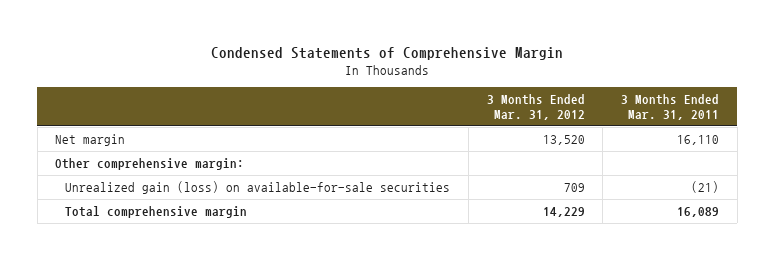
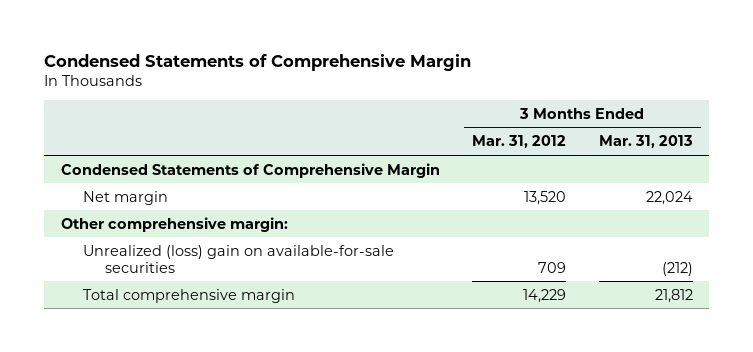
[621,93,720,120] 3 Months Ended Mar. 31, 2011 -> none
none -> [598,135,693,149] Mar. 31, 2013
none -> [60,162,440,178] Condensed Statements of Comprehensive Margin
[65,180,451,194] Unrealized gain (loss) on available-for-sale securities -> [82,244,394,273] Unrealized (loss) gain on available-for-sale securities

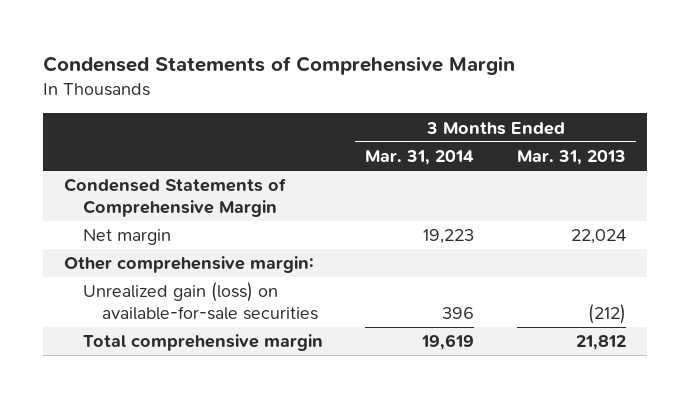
[472,135,567,149] Mar. 31, 2012 -> none
none -> [365,150,475,166] Mar. 31, 2014
[82,244,394,273] Unrealized (loss) gain on available-for-sale securities -> [83,282,319,320] Unrealized gain (loss) on available-for-sale securities

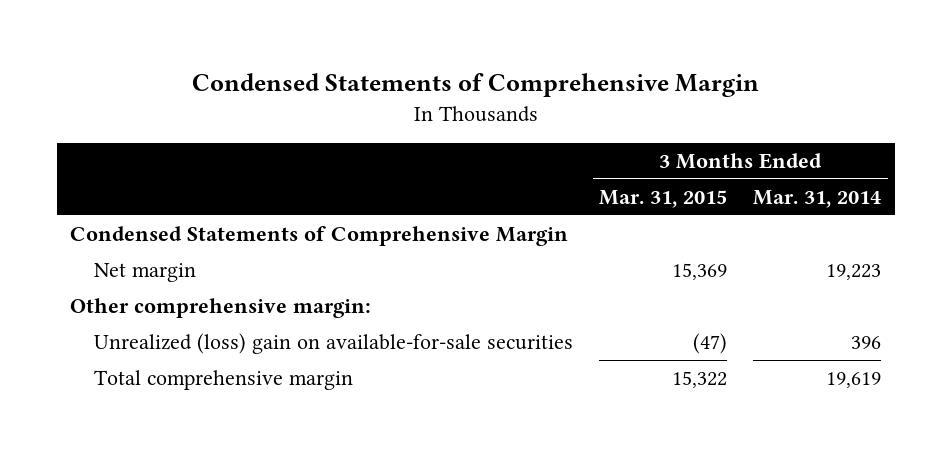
[516,150,626,166] Mar. 31, 2013 -> none
none -> [599,189,728,208] Mar. 31, 2015
[83,282,319,320] Unrealized gain (loss) on available-for-sale securities -> [94,333,574,355] Unrealized (loss) gain on available-for-sale securities

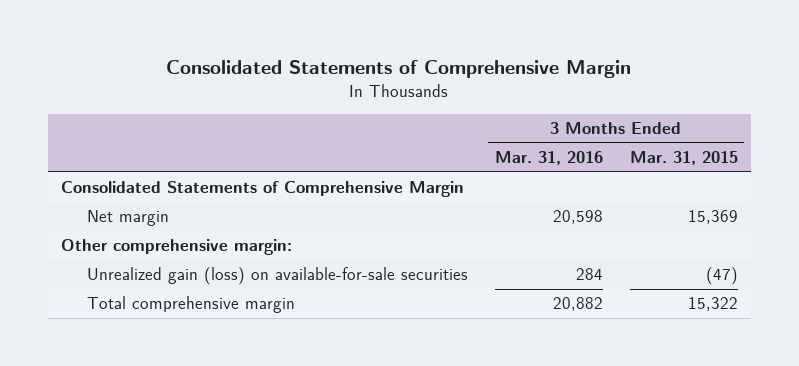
[191,73,759,98] Condensed Statements of Comprehensive Margin -> [166,60,632,79] Consolidated Statements of Comprehensive Margin
[753,189,882,208] Mar. 31, 2014 -> none
none -> [494,151,603,166] Mar. 31, 2016
[69,226,568,247] Condensed Statements of Comprehensive Margin -> [61,181,465,198] Consolidated Statements of Comprehensive Margin
[94,333,574,355] Unrealized (loss) gain on available-for-sale securities -> [87,267,469,286] Unrealized gain (loss) on available-for-sale securities

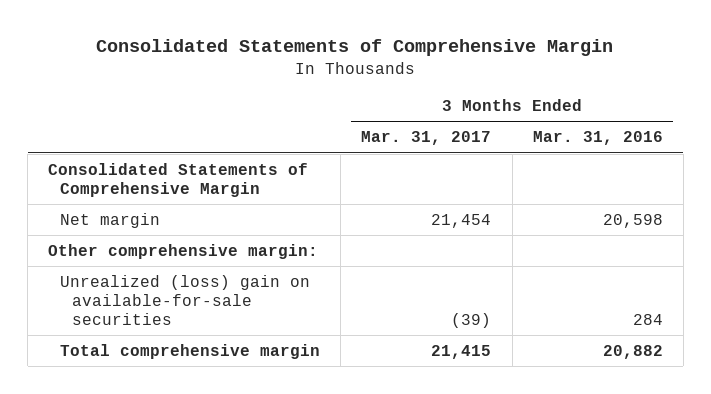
[629,151,738,166] Mar. 31, 2015 -> none
none -> [361,131,492,146] Mar. 31, 2017
[87,267,469,286] Unrealized gain (loss) on available-for-sale securities -> [60,274,311,326] Unrealized (loss) gain on available-for-sale securities

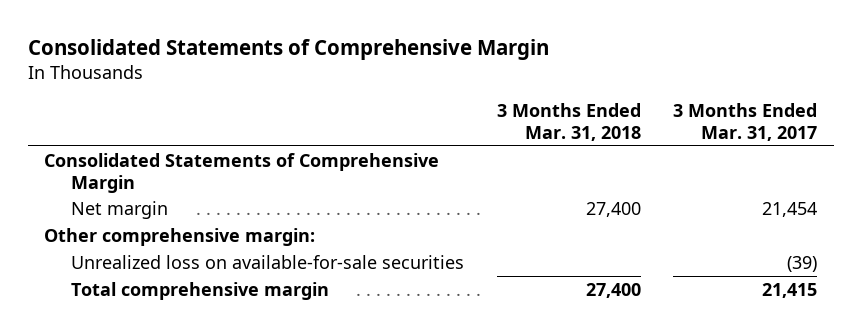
[532,131,663,146] Mar. 31, 2016 -> none
none -> [496,102,641,141] 3 Months Ended Mar. 31, 2018
[60,274,311,326] Unrealized (loss) gain on available-for-sale securities -> [71,254,465,269] Unrealized loss on available-for-sale securities

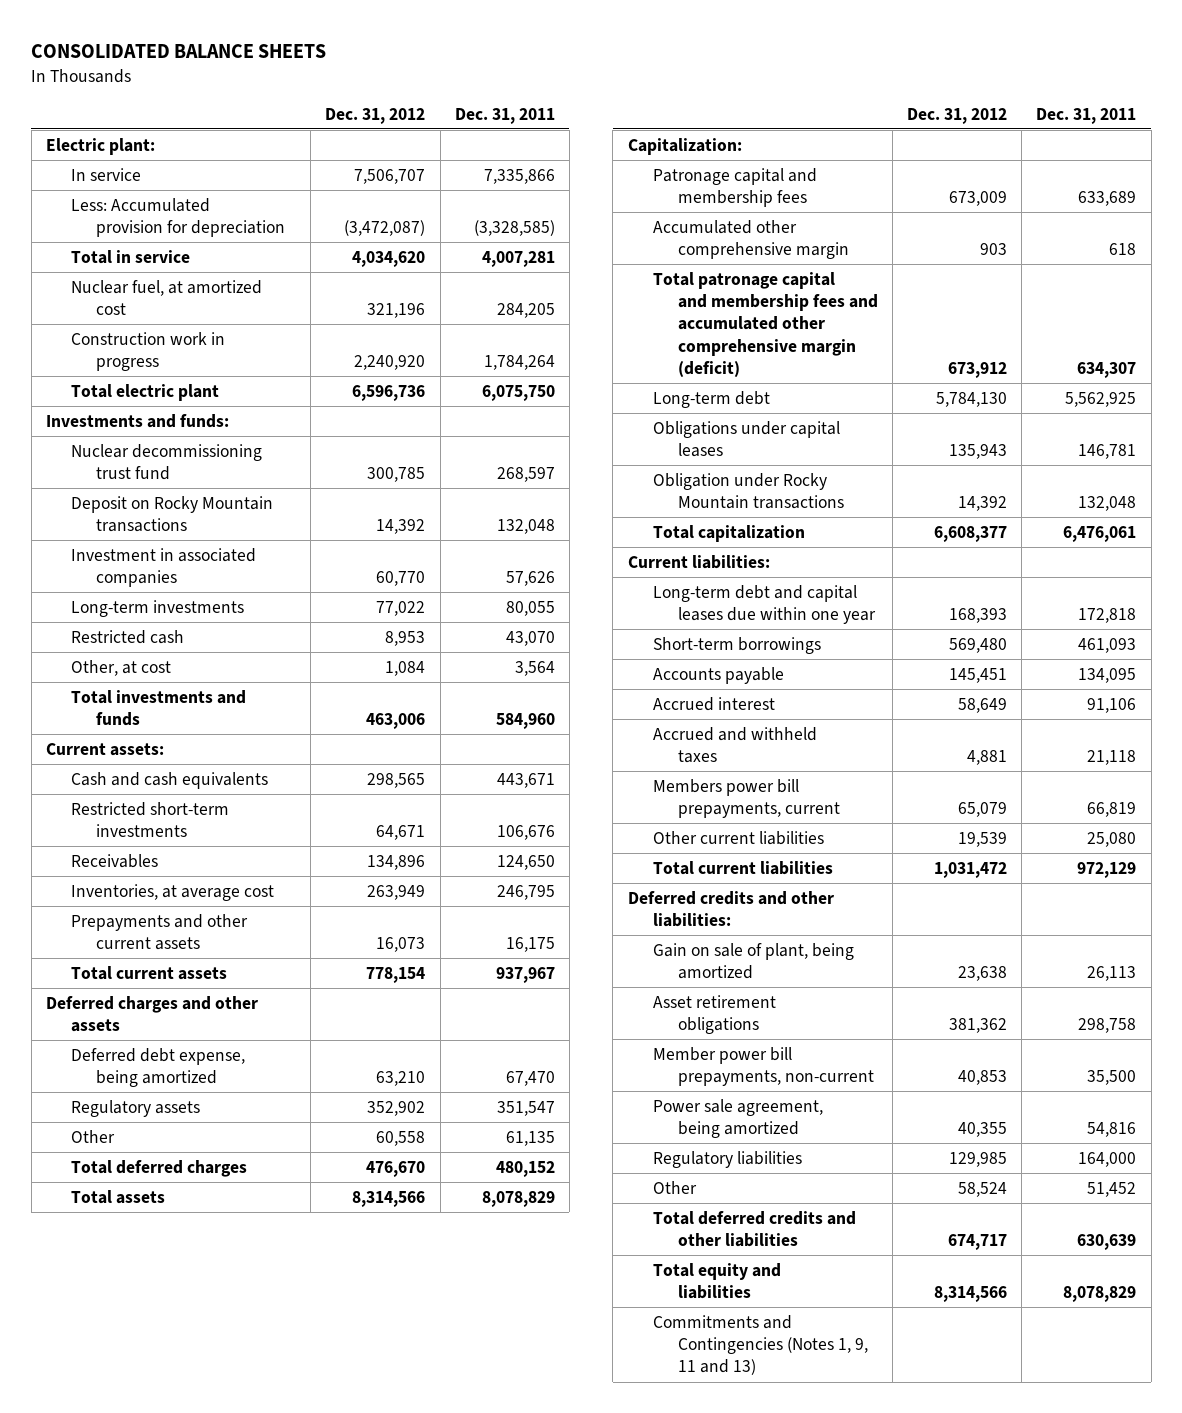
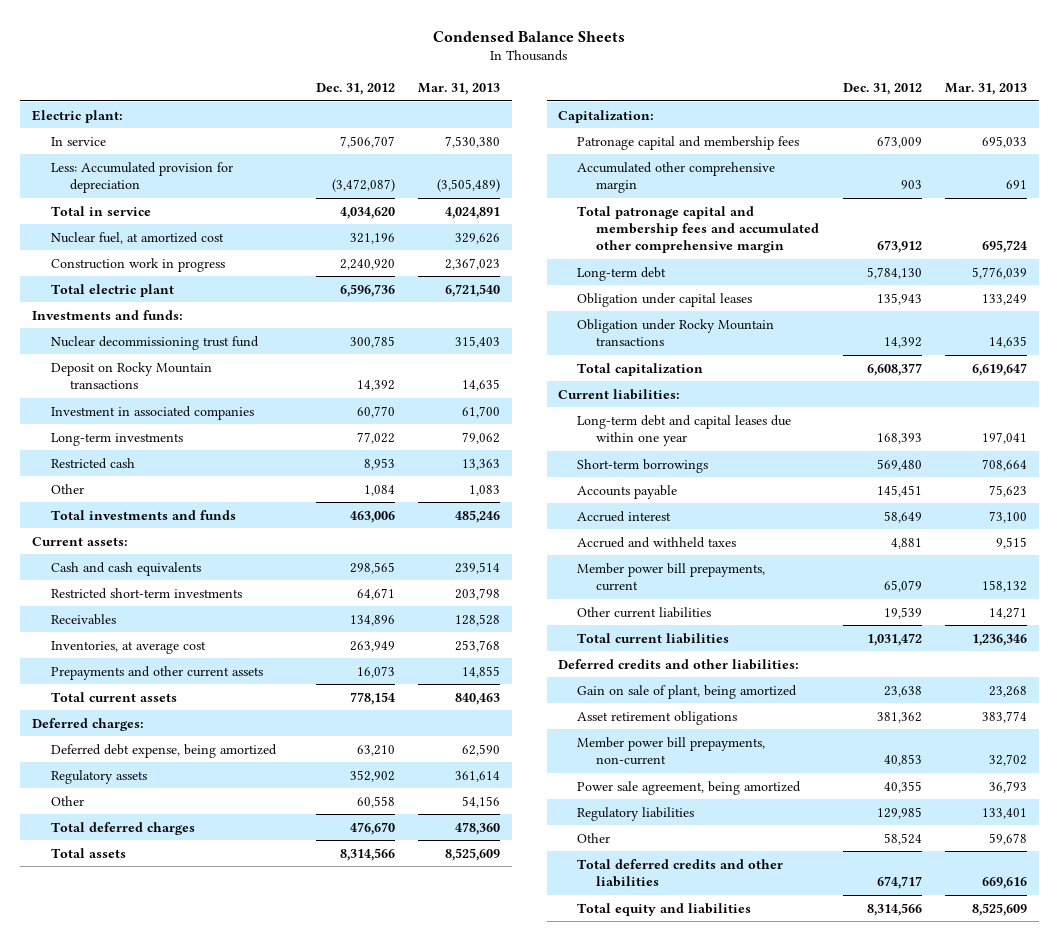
[31,44,327,59] CONSOLIDATED BALANCE SHEETS -> [433,30,626,42] Condensed Balance Sheets
[454,107,555,124] Dec. 31, 2011 -> none
none -> [418,82,501,95] Mar. 31, 2013
[70,659,171,676] Other, at cost -> [50,483,84,494] Other
[45,995,258,1033] Deferred charges and other assets -> [31,717,144,731] Deferred charges:
[652,271,878,378] Total patronage capital and membership fees and accumulated other comprehensive margin (deficit) -> [577,205,820,254] Total patronage capital and membership fees and accumulated other comprehensive margin
[652,420,840,458] Obligations under capital leases -> [577,292,753,307] Obligation under capital leases
[652,778,840,819] Members power bill prepayments, current -> [577,562,766,591] Member power bill prepayments, current
[652,1314,868,1376] Commitments and Contingencies (Notes 1, 9, 11 and 13) -> none

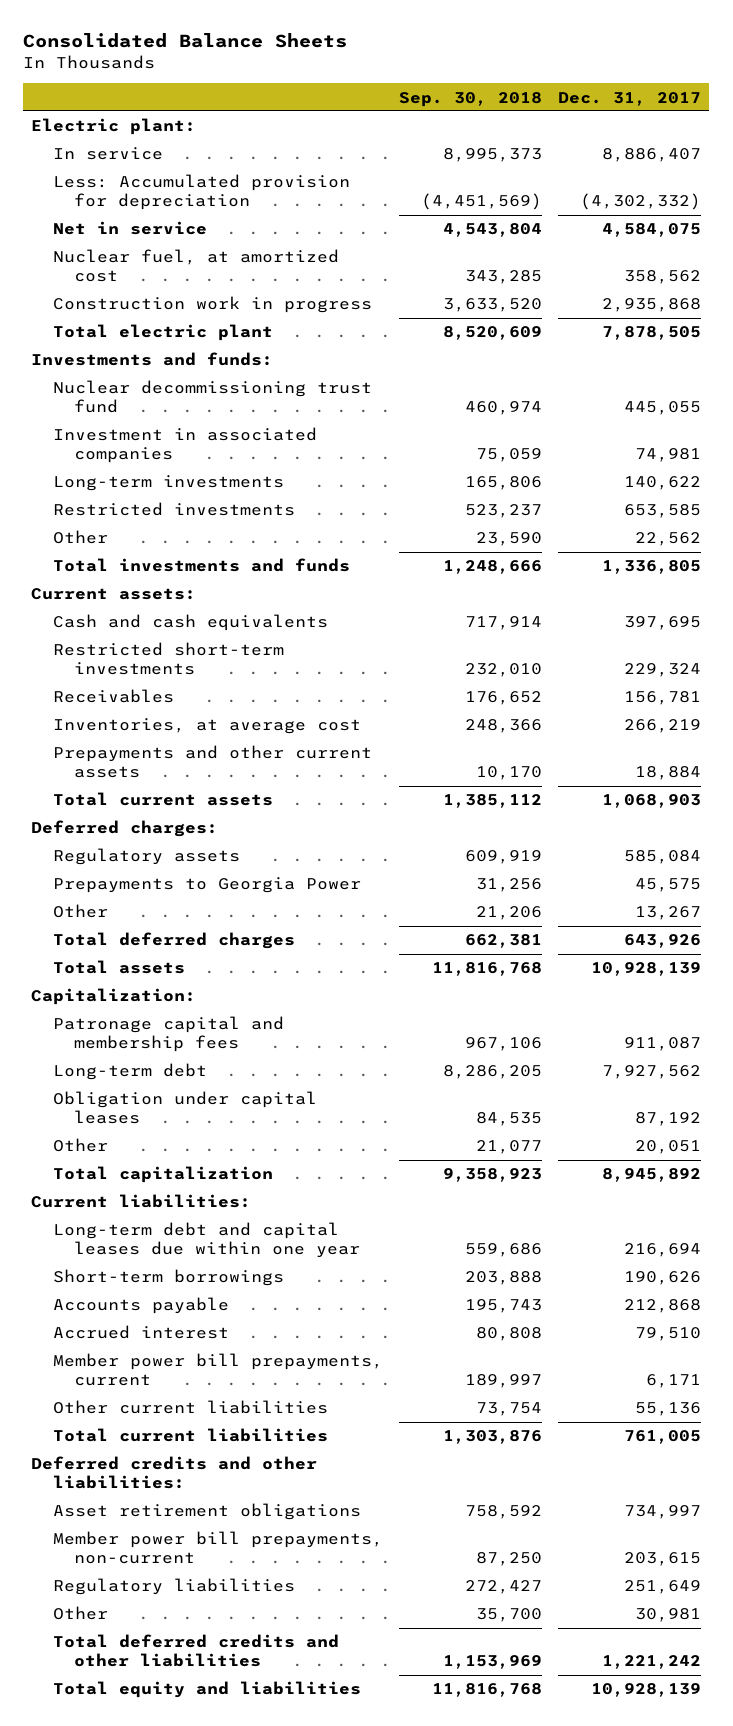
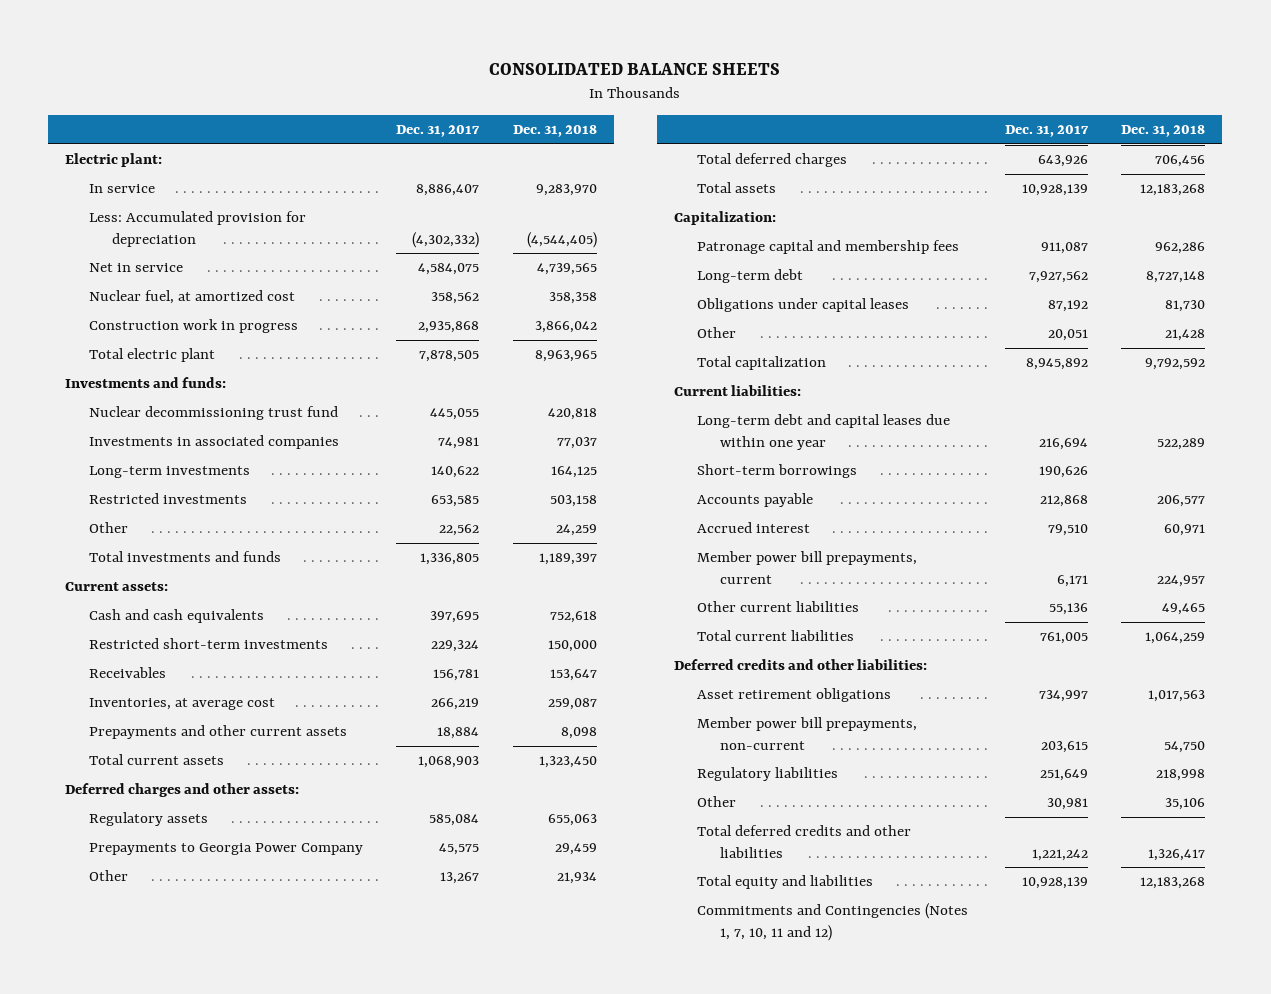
[23,33,348,49] Consolidated Balance Sheets -> [489,63,781,76] CONSOLIDATED BALANCE SHEETS
[398,91,542,107] Sep. 30, 2018 -> none
none -> [513,125,598,138] Dec. 31, 2018
[52,427,317,464] Investment in associated companies -> [88,435,339,450] Investments in associated companies
[31,820,219,838] Deferred charges: -> [65,783,300,798] Deferred charges and other assets:
[52,877,361,894] Prepayments to Georgia Power -> [88,843,363,856] Prepayments to Georgia Power Company
[52,1091,317,1125] Obligation under capital leases -> [696,298,909,313] Obligations under capital leases
none -> [696,903,968,942] Commitments and Contingencies (Notes 1, 7, 10, 11 and 12)

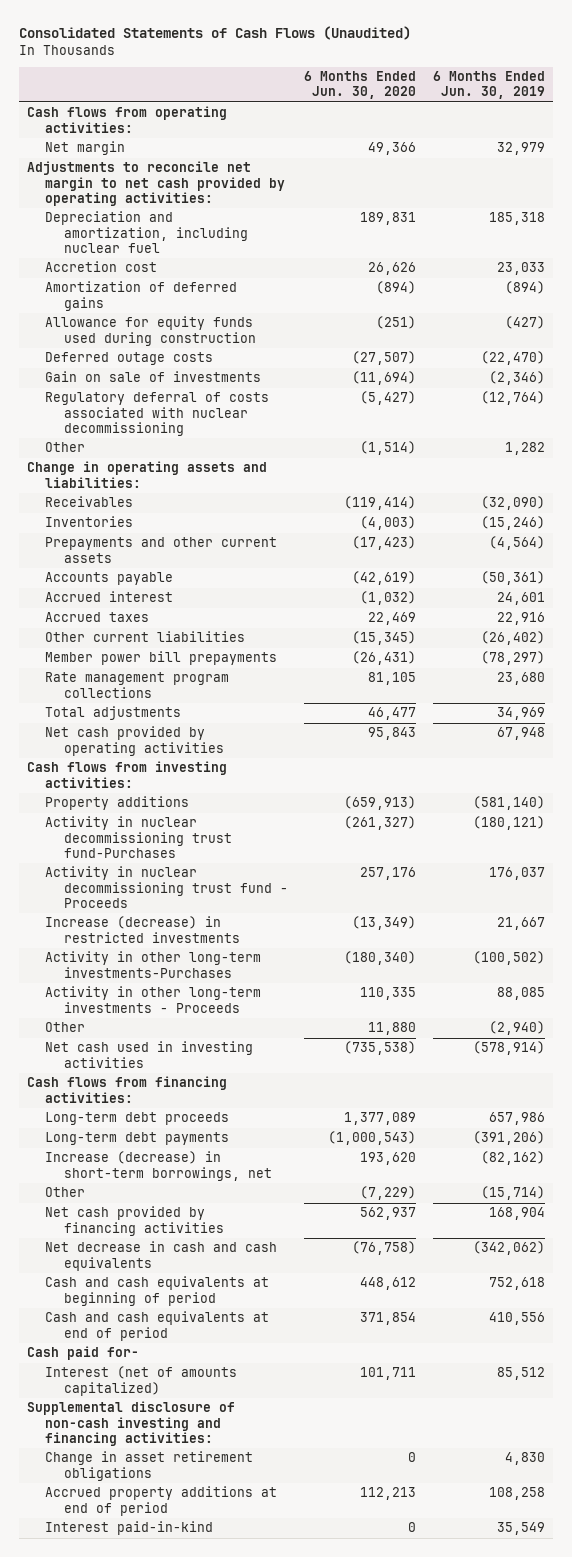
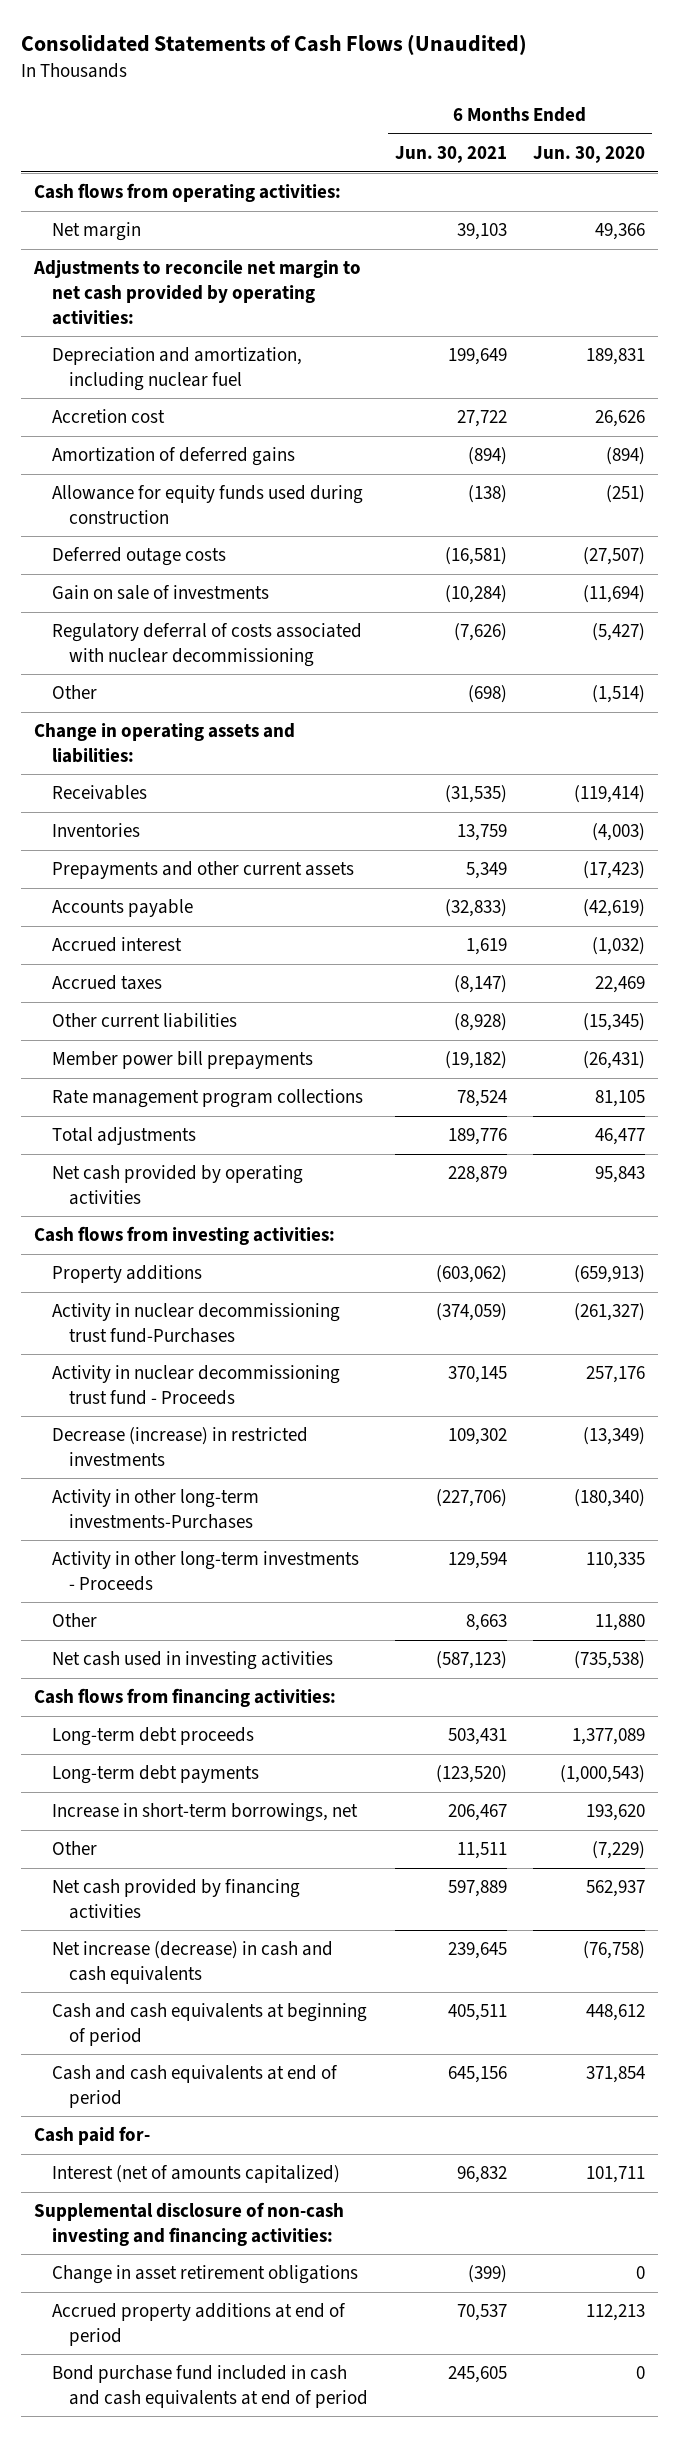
[432,71,545,100] 6 Months Ended Jun. 30, 2019 -> none
none -> [394,146,507,164] Jun. 30, 2021
[45,916,240,943] Increase (decrease) in restricted investments -> [51,1427,308,1466] Decrease (increase) in restricted investments
[45,1151,272,1181] Increase (decrease) in short-term borrowings, net -> [51,1803,358,1823] Increase in short-term borrowings, net
[45,1241,278,1271] Net decrease in cash and cash equivalents -> [51,1941,333,1984] Net increase (decrease) in cash and cash equivalents
[45,1521,214,1536] Interest paid-in-kind -> none
none -> [51,2365,369,2408] Bond purchase fund included in cash and cash equivalents at end of period

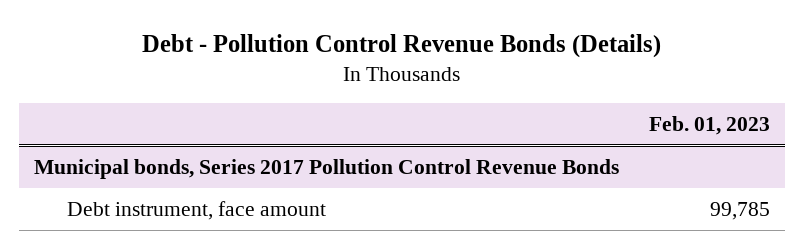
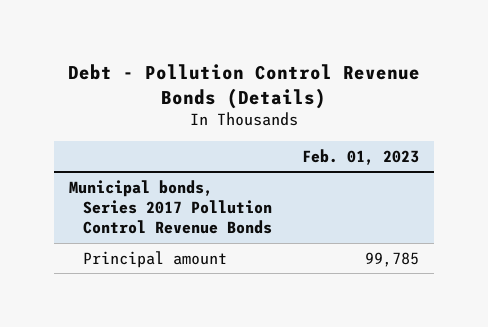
[66,200,326,220] Debt instrument, face amount -> [83,250,228,268] Principal amount

